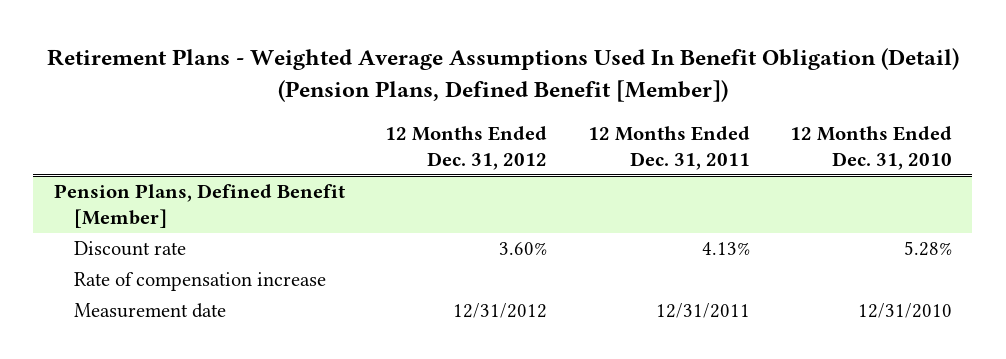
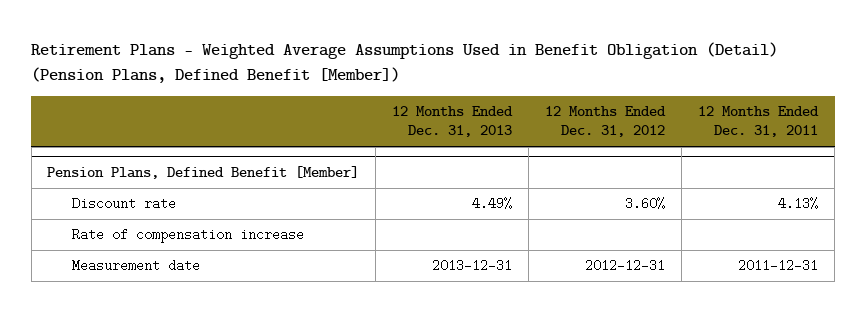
[46,48,959,103] Retirement Plans - Weighted Average Assumptions Used In Benefit Obligation (Detail) (Pension Plans, Defined Benefit [Member]) -> [31,42,779,83] Retirement Plans - Weighted Average Assumptions Used in Benefit Obligation (Detail) (Pension Plans, Defined Benefit [Member])
[789,125,952,170] 12 Months Ended Dec. 31, 2010 -> none
none -> [392,105,514,138] 12 Months Ended Dec. 31, 2013
[453,303,548,319] 12/31/2012 -> [585,259,666,273] 2012-12-31
[655,303,750,319] 12/31/2011 -> [738,259,819,273] 2011-12-31

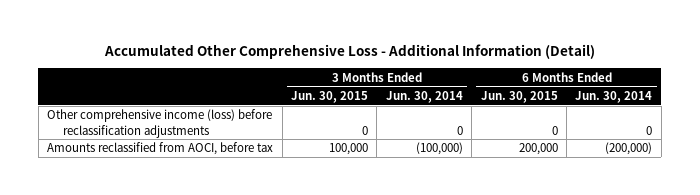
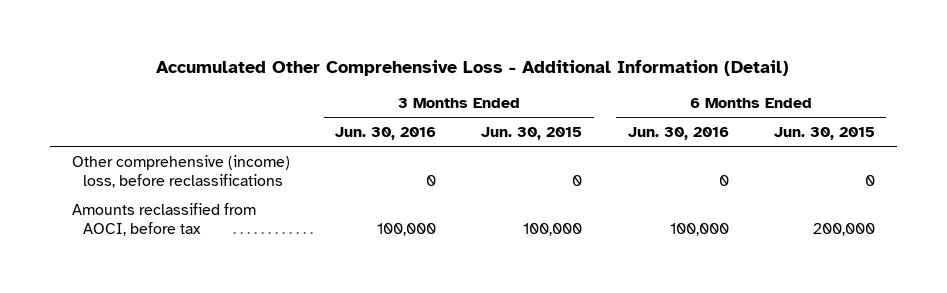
[385,90,463,103] Jun. 30, 2014 -> none
[575,90,653,103] Jun. 30, 2014 -> none
none -> [335,127,437,141] Jun. 30, 2016
none -> [627,127,729,141] Jun. 30, 2016
[47,109,273,138] Other comprehensive income (loss) before reclassification adjustments -> [72,154,291,188] Other comprehensive (income) loss, before reclassifications

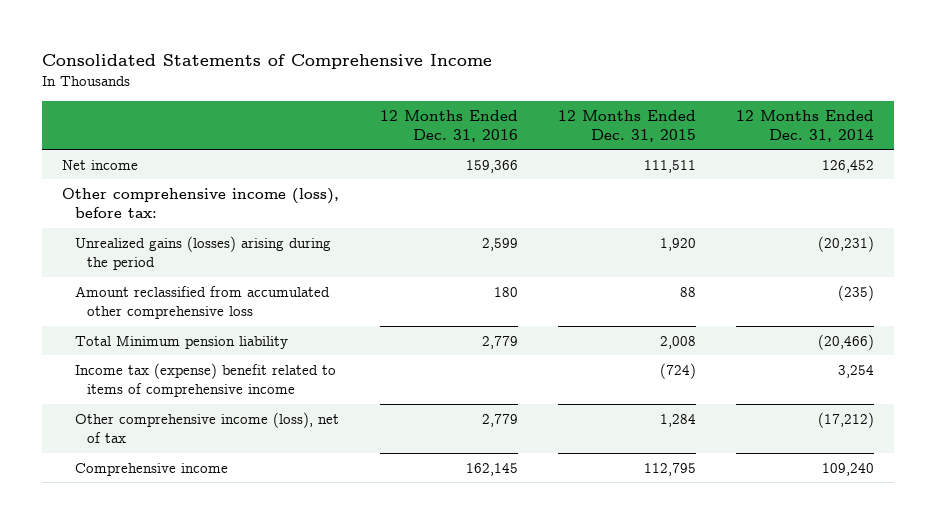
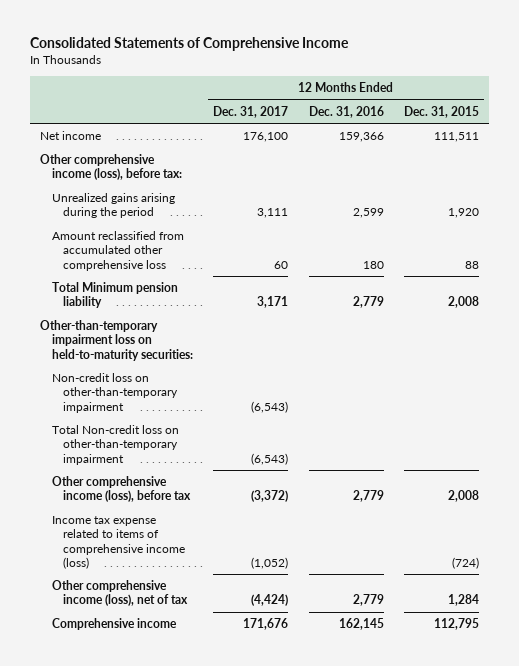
[736,109,875,142] 12 Months Ended Dec. 31, 2014 -> none
none -> [213,105,289,118] Dec. 31, 2017
[74,235,331,271] Unrealized gains (losses) arising during the period -> [51,193,175,219] Unrealized gains arising during the period
none -> [40,320,193,361] Other-than-temporary impairment loss on held-to-maturity securities:
none -> [51,373,179,413] Non-credit loss on other-than-temporary impairment
none -> [51,425,179,465] Total Non-credit loss on other-than-temporary impairment
none -> [51,476,192,503] Other comprehensive income (loss), before tax
[74,362,336,398] Income tax (expense) benefit related to items of comprehensive income -> [51,516,186,569] Income tax expense related to items of comprehensive income (loss)

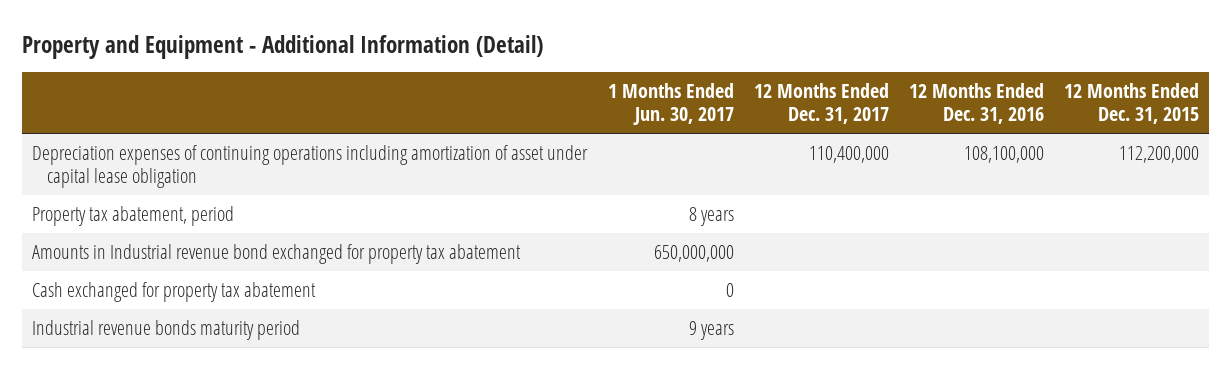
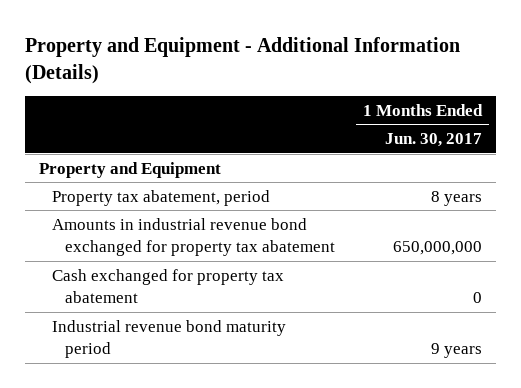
[22,34,544,59] Property and Equipment - Additional Information (Detail) -> [25,36,461,84] Property and Equipment - Additional Information (Details)
[753,83,889,125] 12 Months Ended Dec. 31, 2017 -> none
[909,83,1045,125] 12 Months Ended Dec. 31, 2016 -> none
[1064,83,1200,125] 12 Months Ended Dec. 31, 2015 -> none
[32,144,589,188] Depreciation expenses of continuing operations including amortization of asset under capital lease obligation -> none
none -> [38,161,221,178] Property and Equipment
[32,243,522,264] Amounts in Industrial revenue bond exchanged for property tax abatement -> [52,217,336,257] Amounts in industrial revenue bond exchanged for property tax abatement
[32,319,301,340] Industrial revenue bonds maturity period -> [52,319,287,359] Industrial revenue bond maturity period

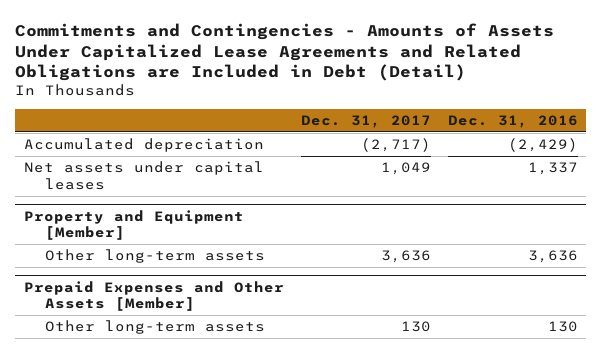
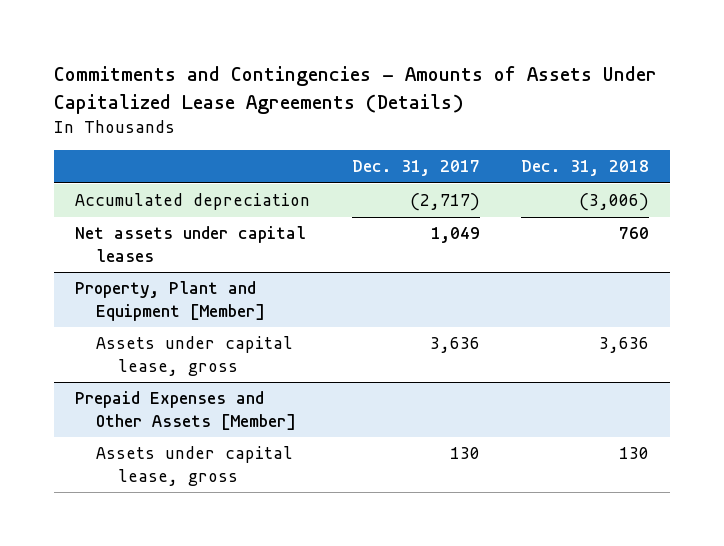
[14,22,554,82] Commitments and Contingencies - Amounts of Assets Under Capitalized Lease Agreements and Related Obligations are Included in Debt (Detail) -> [54,66,658,114] Commitments and Contingencies - Amounts of Assets Under Capitalized Lease Agreements (Details)
[447,114,578,128] Dec. 31, 2016 -> none
none -> [521,160,650,177] Dec. 31, 2018
[23,209,244,241] Property and Equipment [Member] -> [74,281,266,321] Property, Plant and Equipment [Member]
[44,249,265,264] Other long-term assets -> [96,336,294,376] Assets under capital lease, gross
[44,320,265,335] Other long-term assets -> [96,446,294,486] Assets under capital lease, gross

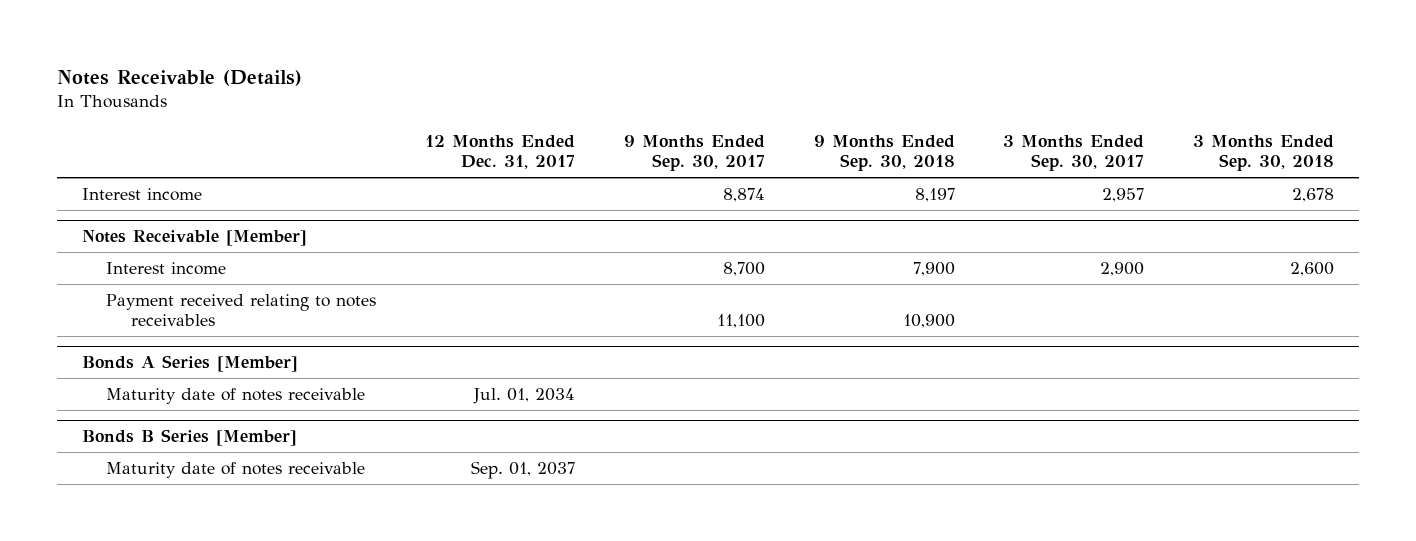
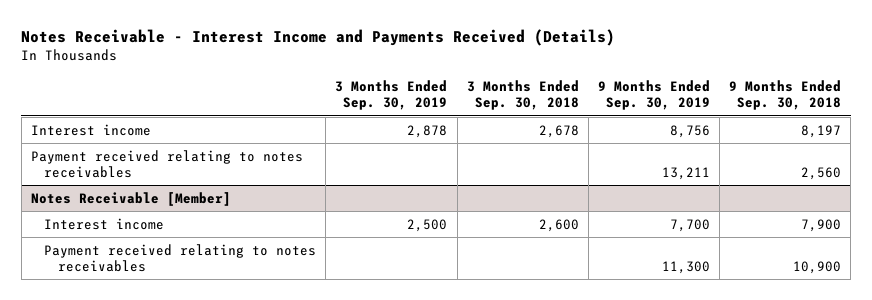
[57,70,303,87] Notes Receivable (Details) -> [21,28,616,46] Notes Receivable - Interest Income and Payments Received (Details)
[425,134,576,170] 12 Months Ended Dec. 31, 2017 -> none
[623,134,765,172] 9 Months Ended Sep. 30, 2017 -> none
[1003,134,1145,172] 3 Months Ended Sep. 30, 2017 -> none
none -> [335,80,448,111] 3 Months Ended Sep. 30, 2019
none -> [598,80,711,111] 9 Months Ended Sep. 30, 2019
none -> [30,149,303,178] Payment received relating to notes receivables
[81,355,298,373] Bonds A Series [Member] -> none
[106,387,366,404] Maturity date of notes receivable -> none
[81,429,297,447] Bonds B Series [Member] -> none
[106,461,366,478] Maturity date of notes receivable -> none

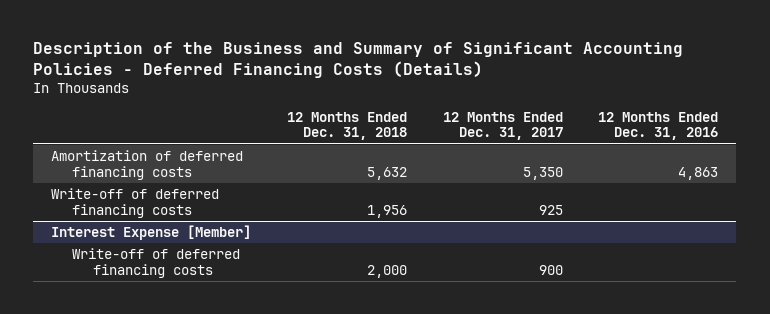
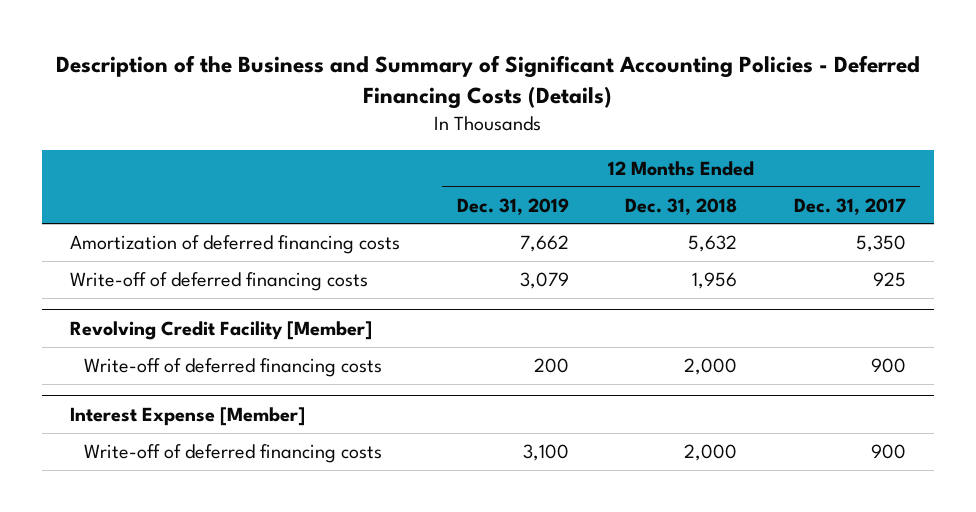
[598,111,719,141] 12 Months Ended Dec. 31, 2016 -> none
none -> [456,197,569,215] Dec. 31, 2019
none -> [70,320,373,340] Revolving Credit Facility [Member]
none -> [84,357,383,377] Write-off of deferred financing costs

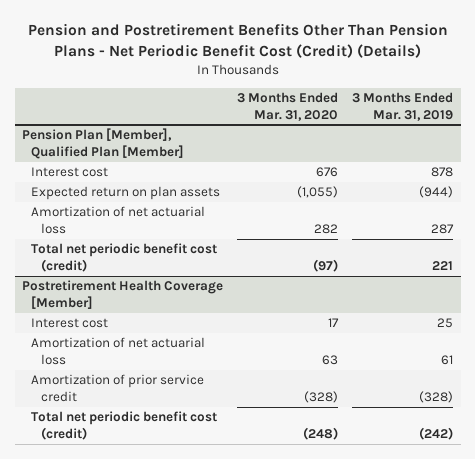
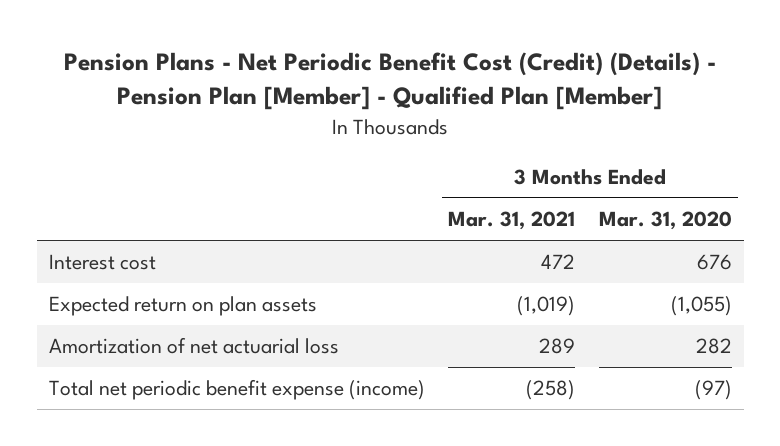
[27,23,448,59] Pension and Postretirement Benefits Other Than Pension Plans - Net Periodic Benefit Cost (Credit) (Details) -> [64,52,717,111] Pension Plans - Net Periodic Benefit Cost (Credit) (Details) - Pension Plan [Member] - Qualified Plan [Member]
[352,91,454,121] 3 Months Ended Mar. 31, 2019 -> none
none -> [448,211,576,231] Mar. 31, 2021
[21,128,185,159] Pension Plan [Member], Qualified Plan [Member] -> none
[21,280,223,309] Postretirement Health Coverage [Member] -> none
[31,318,109,329] Interest cost -> none
[31,337,206,365] Amortization of net actuarial loss -> none
[31,374,205,402] Amortization of prior service credit -> none
[31,411,218,440] Total net periodic benefit cost (credit) -> none
[31,243,218,272] Total net periodic benefit cost (credit) -> [48,379,425,401] Total net periodic benefit expense (income)

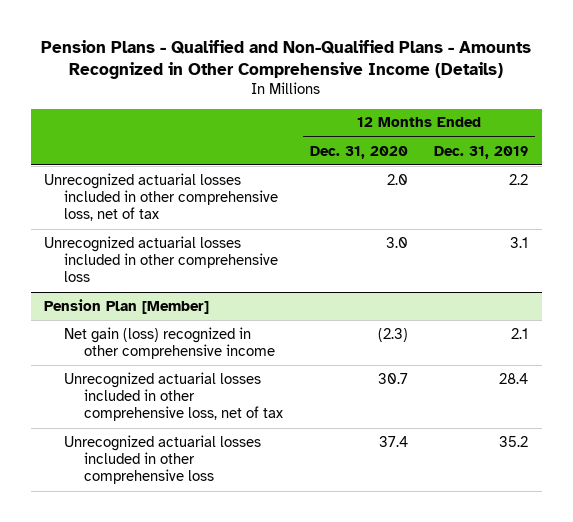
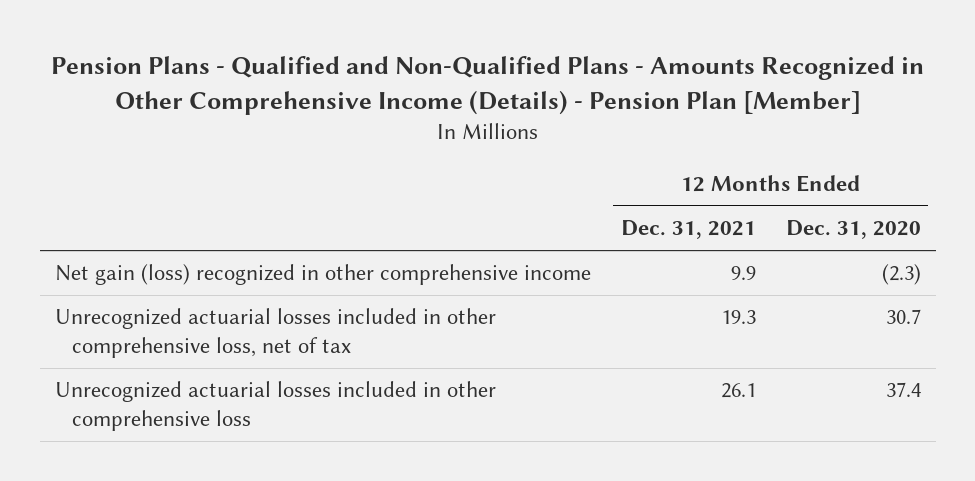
[41,39,532,80] Pension Plans - Qualified and Non-Qualified Plans - Amounts Recognized in Other Comprehensive Income (Details) -> [50,56,924,116] Pension Plans - Qualified and Non-Qualified Plans - Amounts Recognized in Other Comprehensive Income (Details) - Pension Plan [Member]
[434,145,529,159] Dec. 31, 2019 -> none
none -> [620,220,756,240] Dec. 31, 2021
[44,172,279,222] Unrecognized actuarial losses included in other comprehensive loss, net of tax -> none
[44,235,279,283] Unrecognized actuarial losses included in other comprehensive loss -> none
[44,298,210,314] Pension Plan [Member] -> none

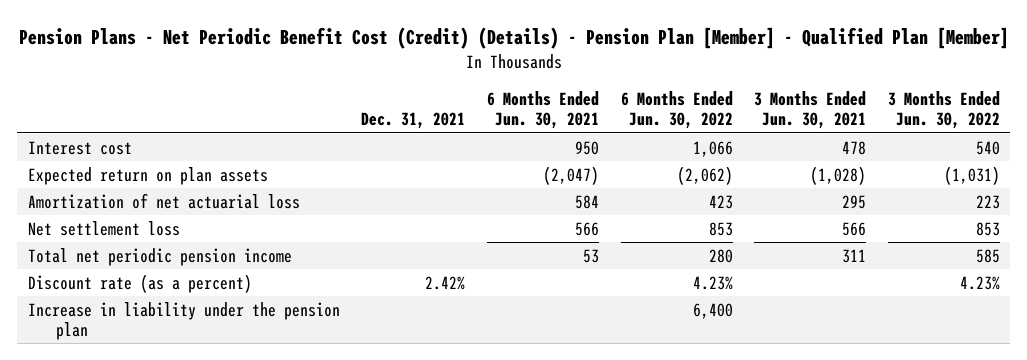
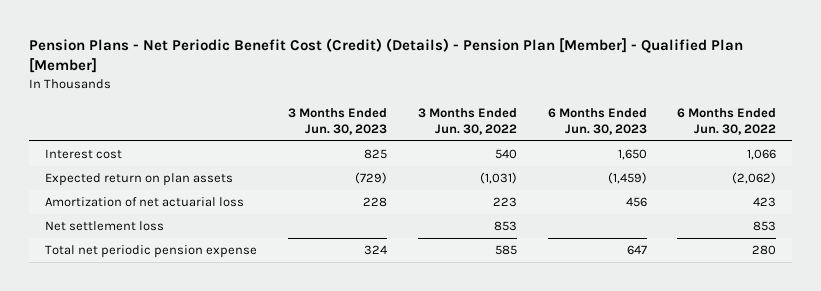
[361,112,466,130] Dec. 31, 2021 -> none
[486,91,599,130] 6 Months Ended Jun. 30, 2021 -> none
[754,91,867,130] 3 Months Ended Jun. 30, 2021 -> none
none -> [287,108,387,135] 3 Months Ended Jun. 30, 2023
none -> [547,108,647,135] 6 Months Ended Jun. 30, 2023
[27,273,252,293] Discount rate (as a percent) -> none
[27,301,340,340] Increase in liability under the pension plan -> none
[27,247,292,266] Total net periodic pension income -> [44,245,257,259] Total net periodic pension expense

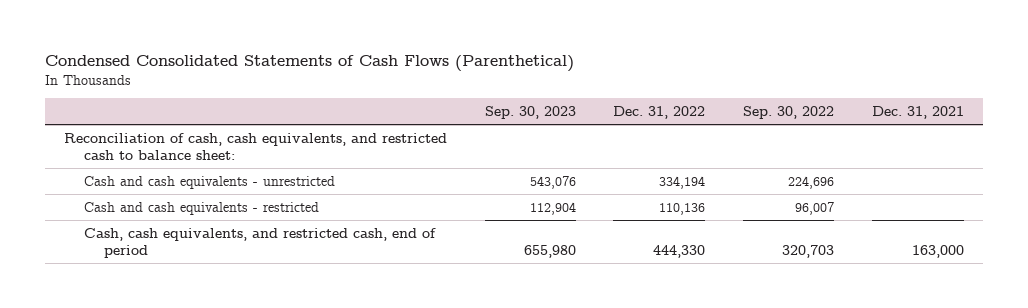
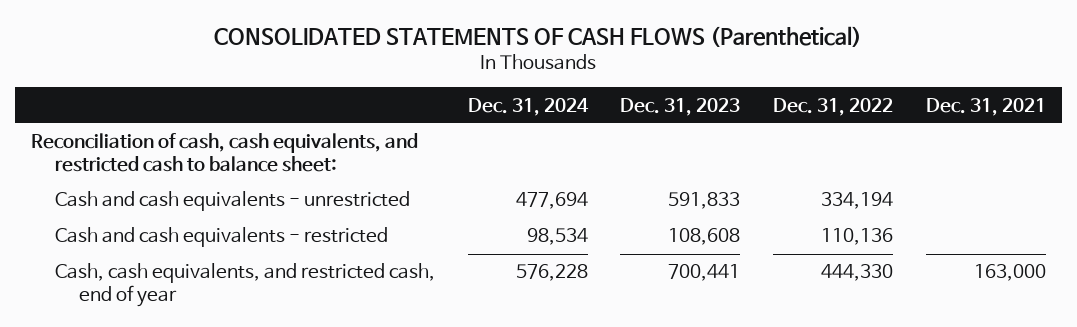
[44,55,574,73] Condensed Consolidated Statements of Cash Flows (Parenthetical) -> [214,25,863,47] CONSOLIDATED STATEMENTS OF CASH FLOWS (Parenthetical)
[484,106,576,120] Sep. 30, 2023 -> none
[743,106,835,120] Sep. 30, 2022 -> none
none -> [467,97,589,116] Dec. 31, 2024
none -> [620,97,741,116] Dec. 31, 2023
[83,227,436,259] Cash, cash equivalents, and restricted cash, end of period -> [55,263,436,308] Cash, cash equivalents, and restricted cash, end of year

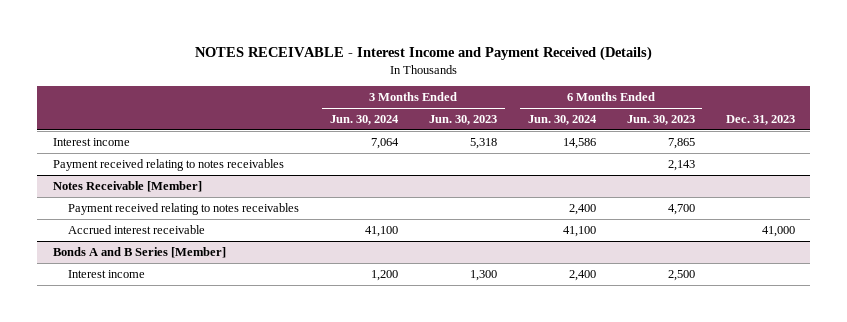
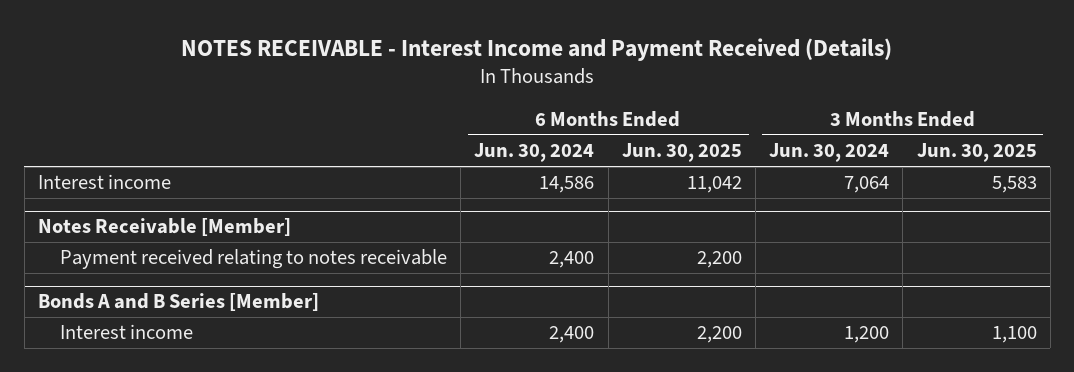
[428,114,497,125] Jun. 30, 2023 -> none
[626,114,695,125] Jun. 30, 2023 -> none
[725,114,795,125] Dec. 31, 2023 -> none
none -> [621,143,742,163] Jun. 30, 2025
none -> [916,143,1037,163] Jun. 30, 2025
[52,158,284,171] Payment received relating to notes receivables -> none
[68,224,206,234] Accrued interest receivable -> none
[68,202,300,215] Payment received relating to notes receivables -> [59,249,447,270] Payment received relating to notes receivable

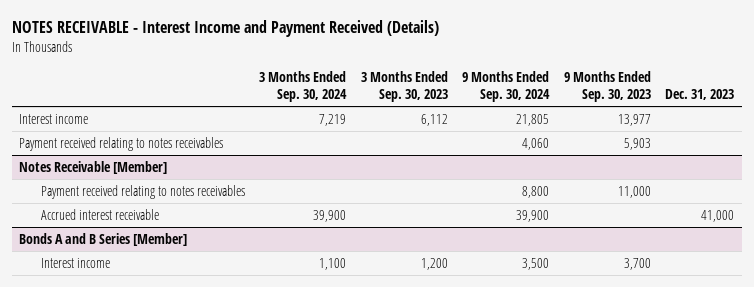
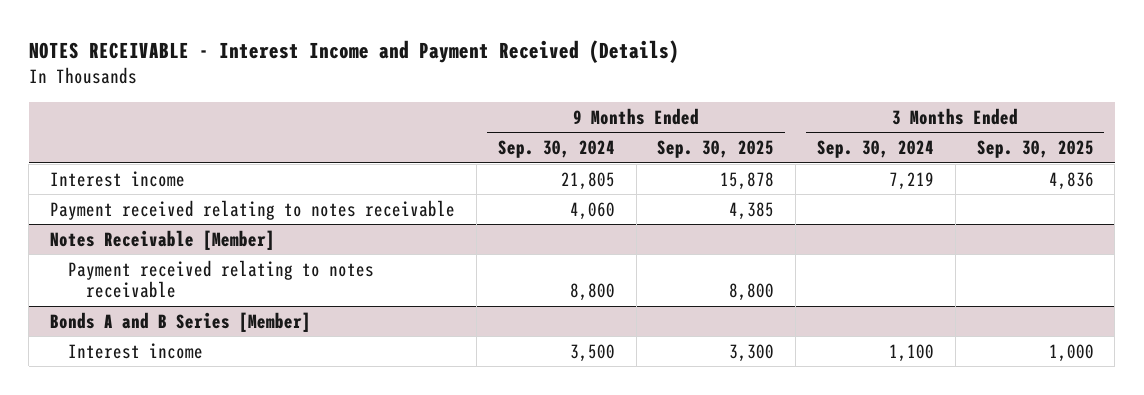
[360,71,448,102] 3 Months Ended Sep. 30, 2023 -> none
[563,71,651,102] 9 Months Ended Sep. 30, 2023 -> none
[665,88,735,100] Dec. 31, 2023 -> none
none -> [657,140,775,159] Sep. 30, 2025
none -> [976,140,1094,159] Sep. 30, 2025
[19,136,224,151] Payment received relating to notes receivables -> [50,199,456,220] Payment received relating to notes receivable
[40,208,159,220] Accrued interest receivable -> none
[40,184,245,199] Payment received relating to notes receivables -> [68,259,375,299] Payment received relating to notes receivable

